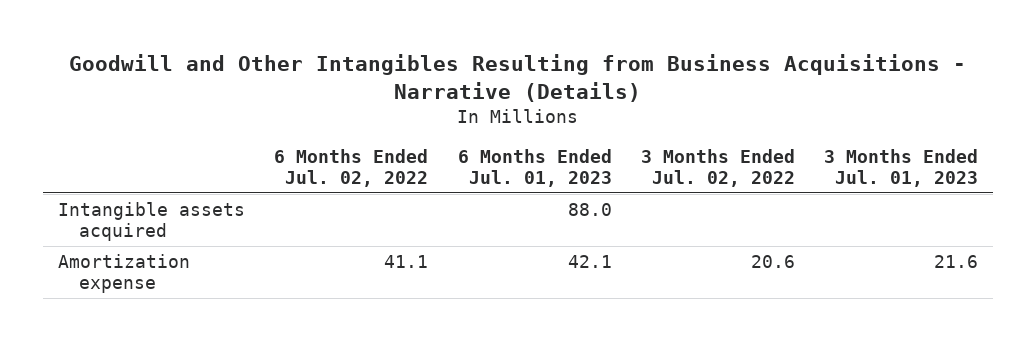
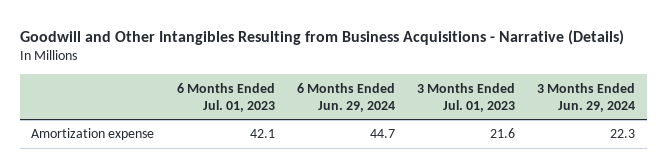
[274,148,429,187] 6 Months Ended Jul. 02, 2022 -> none
[640,148,795,187] 3 Months Ended Jul. 02, 2022 -> none
none -> [296,82,395,112] 6 Months Ended Jun. 29, 2024
none -> [537,82,636,112] 3 Months Ended Jun. 29, 2024
[57,201,245,242] Intangible assets acquired -> none

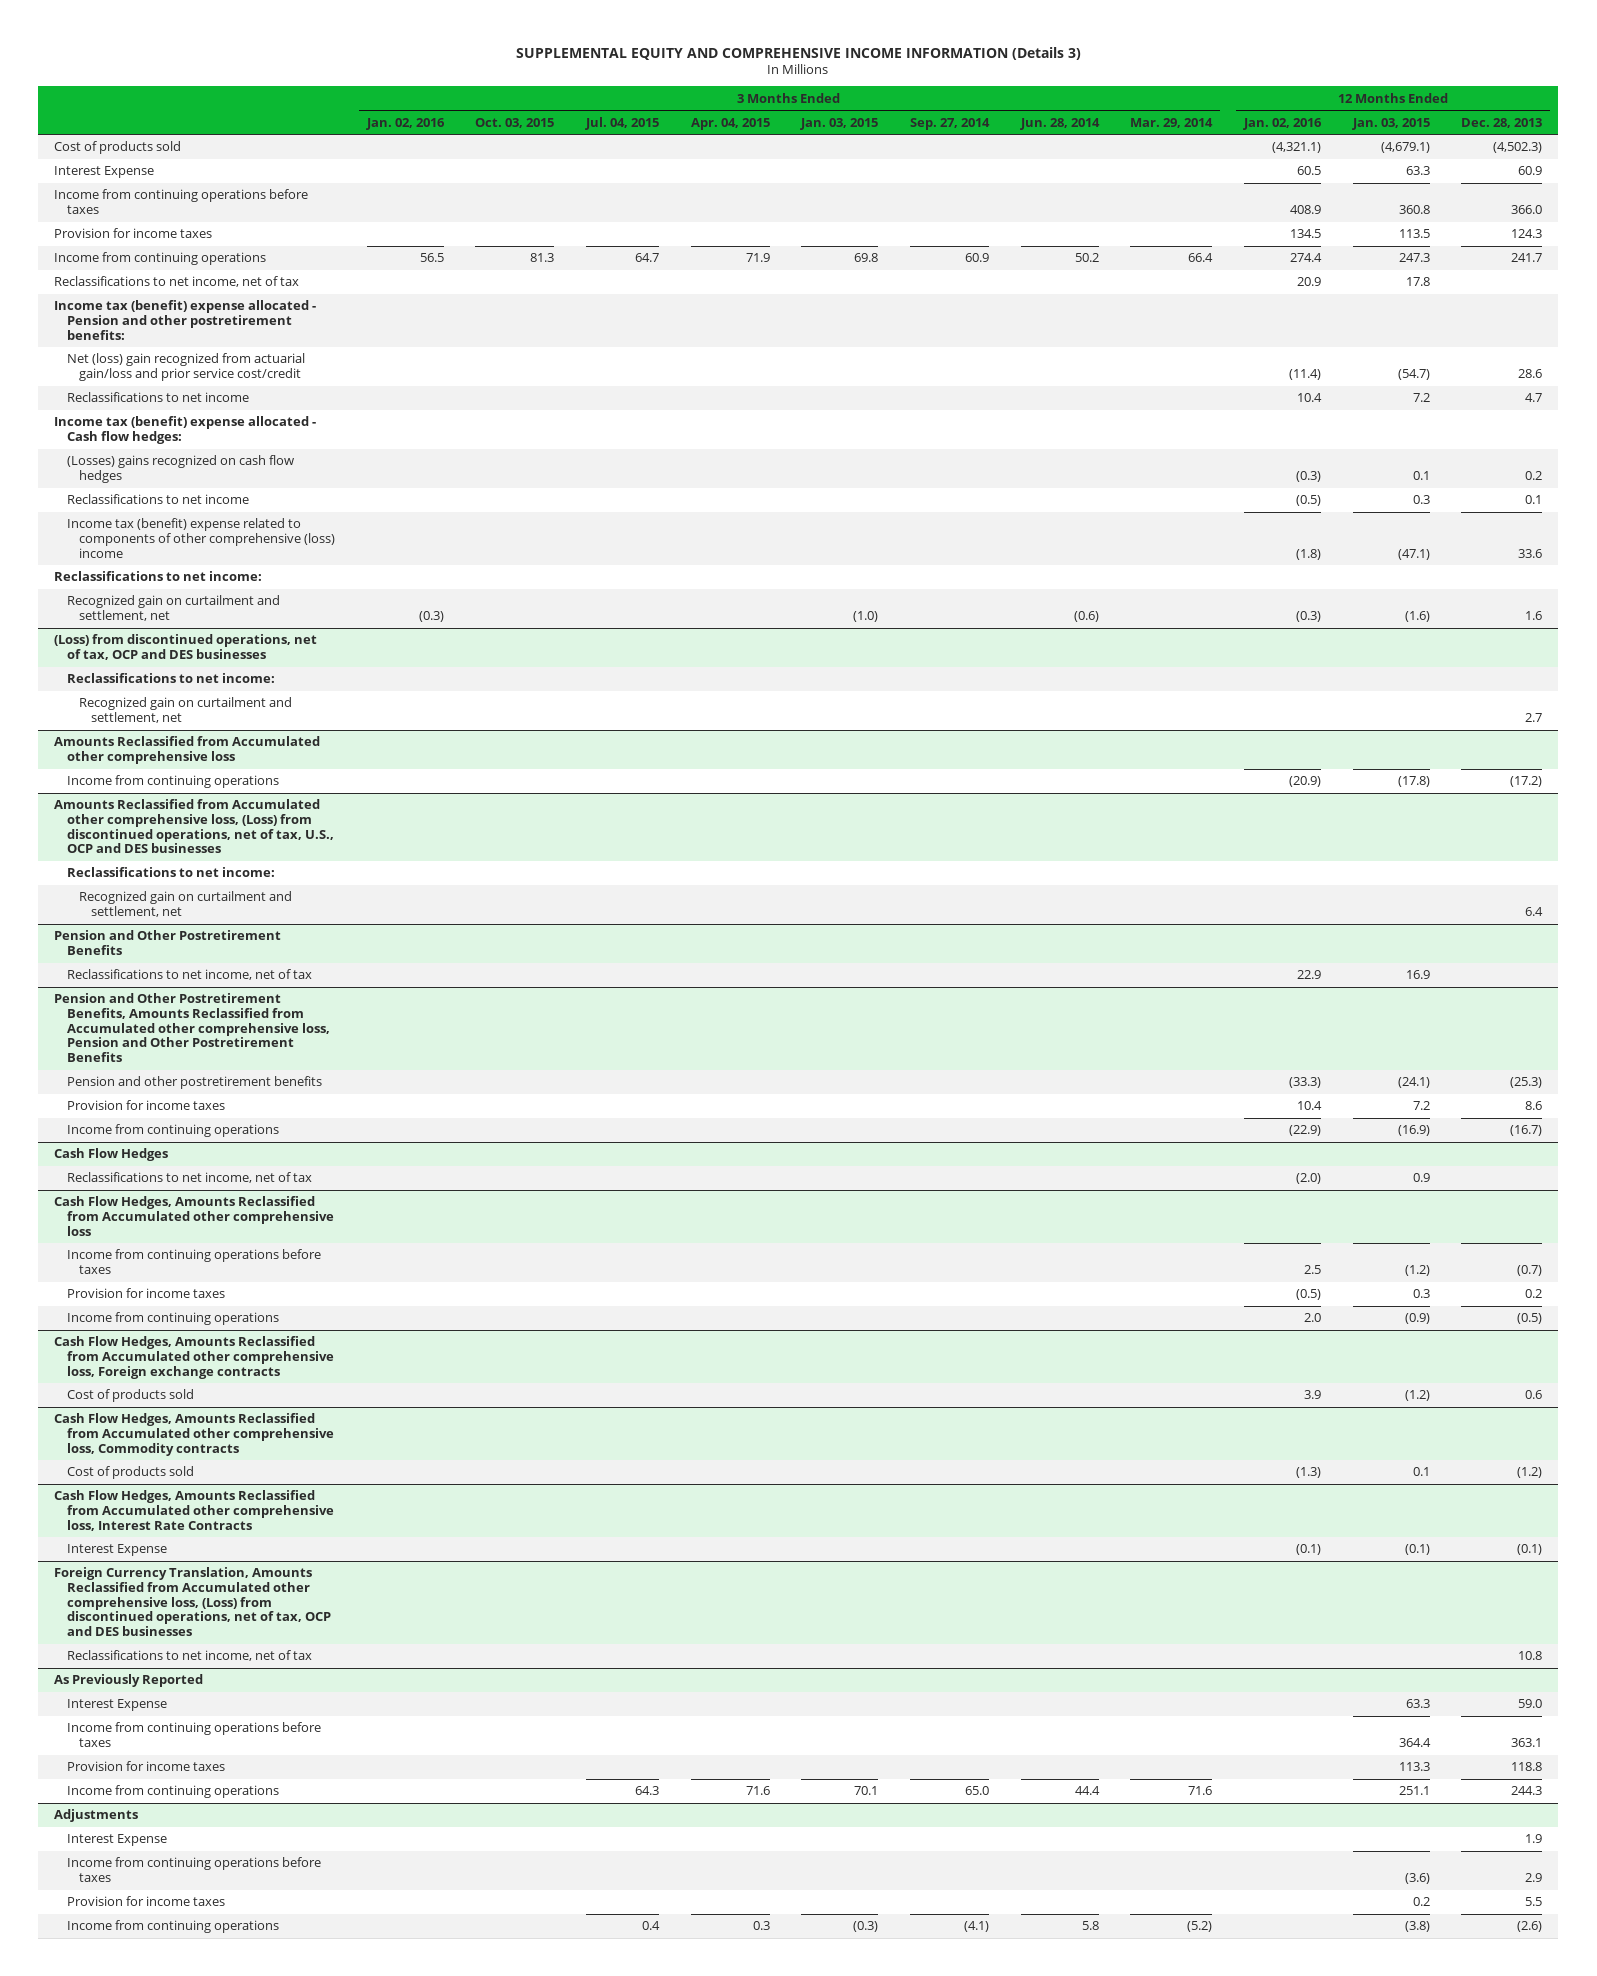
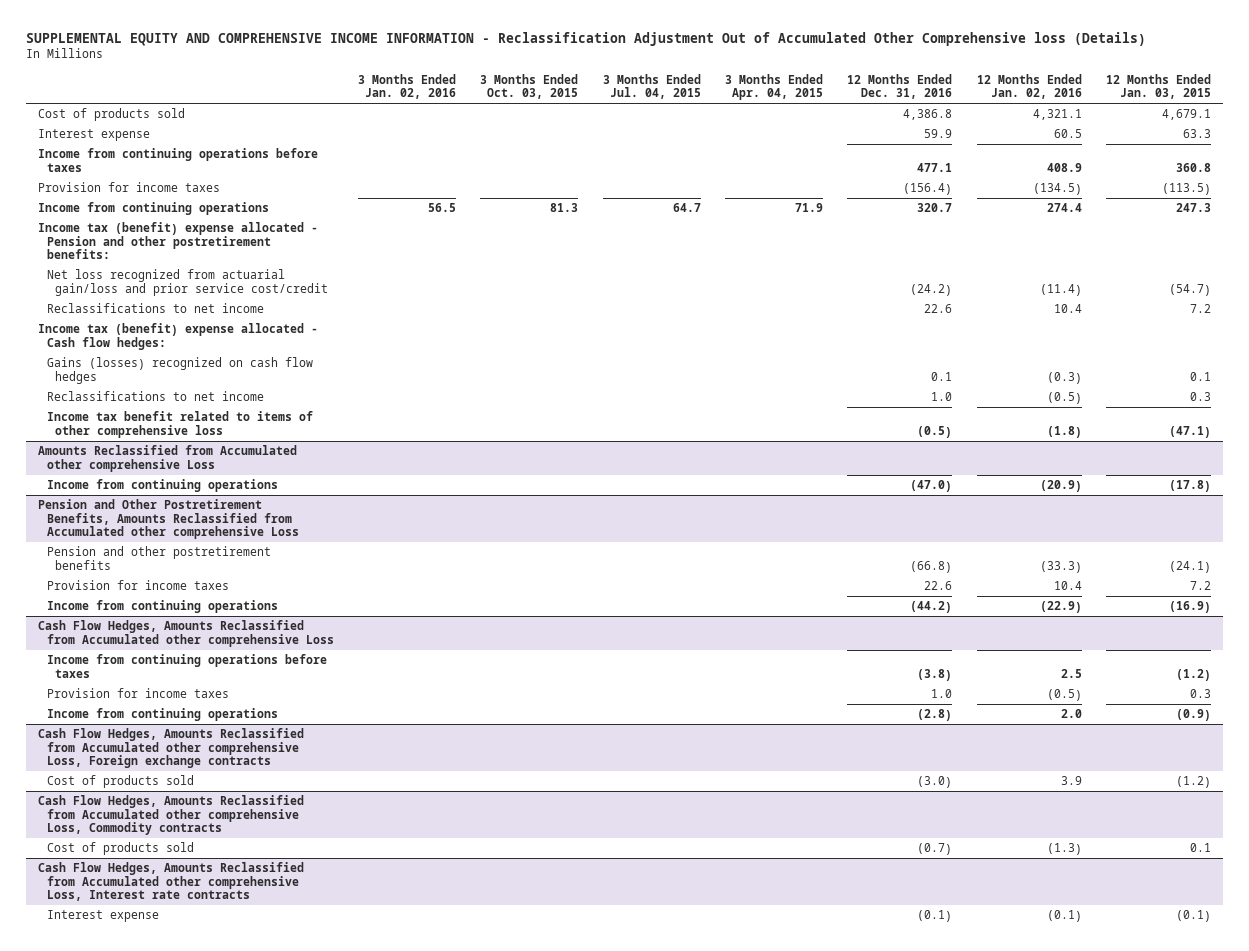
[516,46,1082,60] SUPPLEMENTAL EQUITY AND COMPREHENSIVE INCOME INFORMATION (Details 3) -> [25,32,1146,47] SUPPLEMENTAL EQUITY AND COMPREHENSIVE INCOME INFORMATION - Reclassification Adjustment Out of Accumulated Other Comprehensive loss (Details)
[800,117,879,130] Jan. 03, 2015 -> none
[909,117,990,130] Sep. 27, 2014 -> none
[1019,117,1100,130] Jun. 28, 2014 -> none
[1130,117,1214,128] Mar. 29, 2014 -> none
[1461,117,1543,128] Dec. 28, 2013 -> none
none -> [847,73,953,100] 12 Months Ended Dec. 31, 2016
[1271,142,1321,154] (4,321.1) -> [1032,109,1082,121] 4,321.1
[1380,142,1430,154] (4,679.1) -> [1162,109,1212,121] 4,679.1
[54,166,155,179] Interest Expense -> [37,129,150,142] Interest expense
[1289,229,1321,239] 134.5 -> [1032,183,1082,196] (134.5)
[1398,229,1430,239] 113.5 -> [1162,183,1212,196] (113.5)
[54,276,300,288] Reclassifications to net income, net of tax -> none
[66,353,305,381] Net (loss) gain recognized from actuarial gain/loss and prior service cost/credit -> [46,269,329,296] Net loss recognized from actuarial gain/loss and prior service cost/credit
[66,455,294,483] (Losses) gains recognized on cash flow hedges -> [46,357,313,384] Gains (losses) recognized on cash flow hedges
[54,571,263,582] Reclassifications to net income: -> none
[66,595,280,621] Recognized gain on curtailment and settlement, net -> none
[54,634,318,660] (Loss) from discontinued operations, net of tax, OCP and DES businesses -> none
[66,673,275,684] Reclassifications to net income: -> none
[78,697,292,723] Recognized gain on curtailment and settlement, net -> none
[66,518,335,558] Income tax (benefit) expense related to components of other comprehensive (loss) income -> [46,411,313,438] Income tax benefit related to items of other comprehensive loss
[54,736,321,764] Amounts Reclassified from Accumulated other comprehensive loss -> [37,445,297,472] Amounts Reclassified from Accumulated other comprehensive Loss
[54,799,334,854] Amounts Reclassified from Accumulated other comprehensive loss, (Loss) from discontinued operations, net of tax, U.S., OCP and DES businesses -> none
[66,867,275,878] Reclassifications to net income: -> none
[78,891,292,917] Recognized gain on curtailment and settlement, net -> none
[54,930,282,955] Pension and Other Postretirement Benefits -> none
[66,969,312,981] Reclassifications to net income, net of tax -> none
[54,993,330,1062] Pension and Other Postretirement Benefits, Amounts Reclassified from Accumulated other comprehensive loss, Pension and Other Postretirement Benefits -> [37,499,299,540] Pension and Other Postretirement Benefits, Amounts Reclassified from Accumulated other comprehensive Loss
[54,1148,169,1162] Cash Flow Hedges -> none
[66,1172,312,1184] Reclassifications to net income, net of tax -> none
[54,1196,334,1236] Cash Flow Hedges, Amounts Reclassified from Accumulated other comprehensive loss -> [37,620,334,647] Cash Flow Hedges, Amounts Reclassified from Accumulated other comprehensive Loss
[54,1336,334,1379] Cash Flow Hedges, Amounts Reclassified from Accumulated other comprehensive loss, Foreign exchange contracts -> [37,728,304,769] Cash Flow Hedges, Amounts Reclassified from Accumulated other comprehensive Loss, Foreign exchange contracts
[54,1413,334,1456] Cash Flow Hedges, Amounts Reclassified from Accumulated other comprehensive loss, Commodity contracts -> [37,795,304,836] Cash Flow Hedges, Amounts Reclassified from Accumulated other comprehensive Loss, Commodity contracts
[54,1567,331,1636] Foreign Currency Translation, Amounts Reclassified from Accumulated other comprehensive loss, (Loss) from discontinued operations, net of tax, OCP and DES businesses -> none
[66,1650,312,1662] Reclassifications to net income, net of tax -> none
[54,1674,204,1688] As Previously Reported -> none
[66,1699,167,1712] Interest Expense -> none
[66,1722,321,1747] Income from continuing operations before taxes -> none
[66,1761,225,1772] Provision for income taxes -> none
[66,1785,279,1799] Income from continuing operations -> none
[54,1809,139,1823] Adjustments -> none
[66,1834,167,1847] Interest Expense -> none
[66,1857,321,1882] Income from continuing operations before taxes -> none
[66,1896,225,1907] Provision for income taxes -> none
[66,1920,279,1934] Income from continuing operations -> none
[54,1490,334,1531] Cash Flow Hedges, Amounts Reclassified from Accumulated other comprehensive loss, Interest Rate Contracts -> [37,862,304,902] Cash Flow Hedges, Amounts Reclassified from Accumulated other comprehensive Loss, Interest rate contracts
[66,1544,167,1557] Interest Expense -> [46,910,159,923] Interest expense

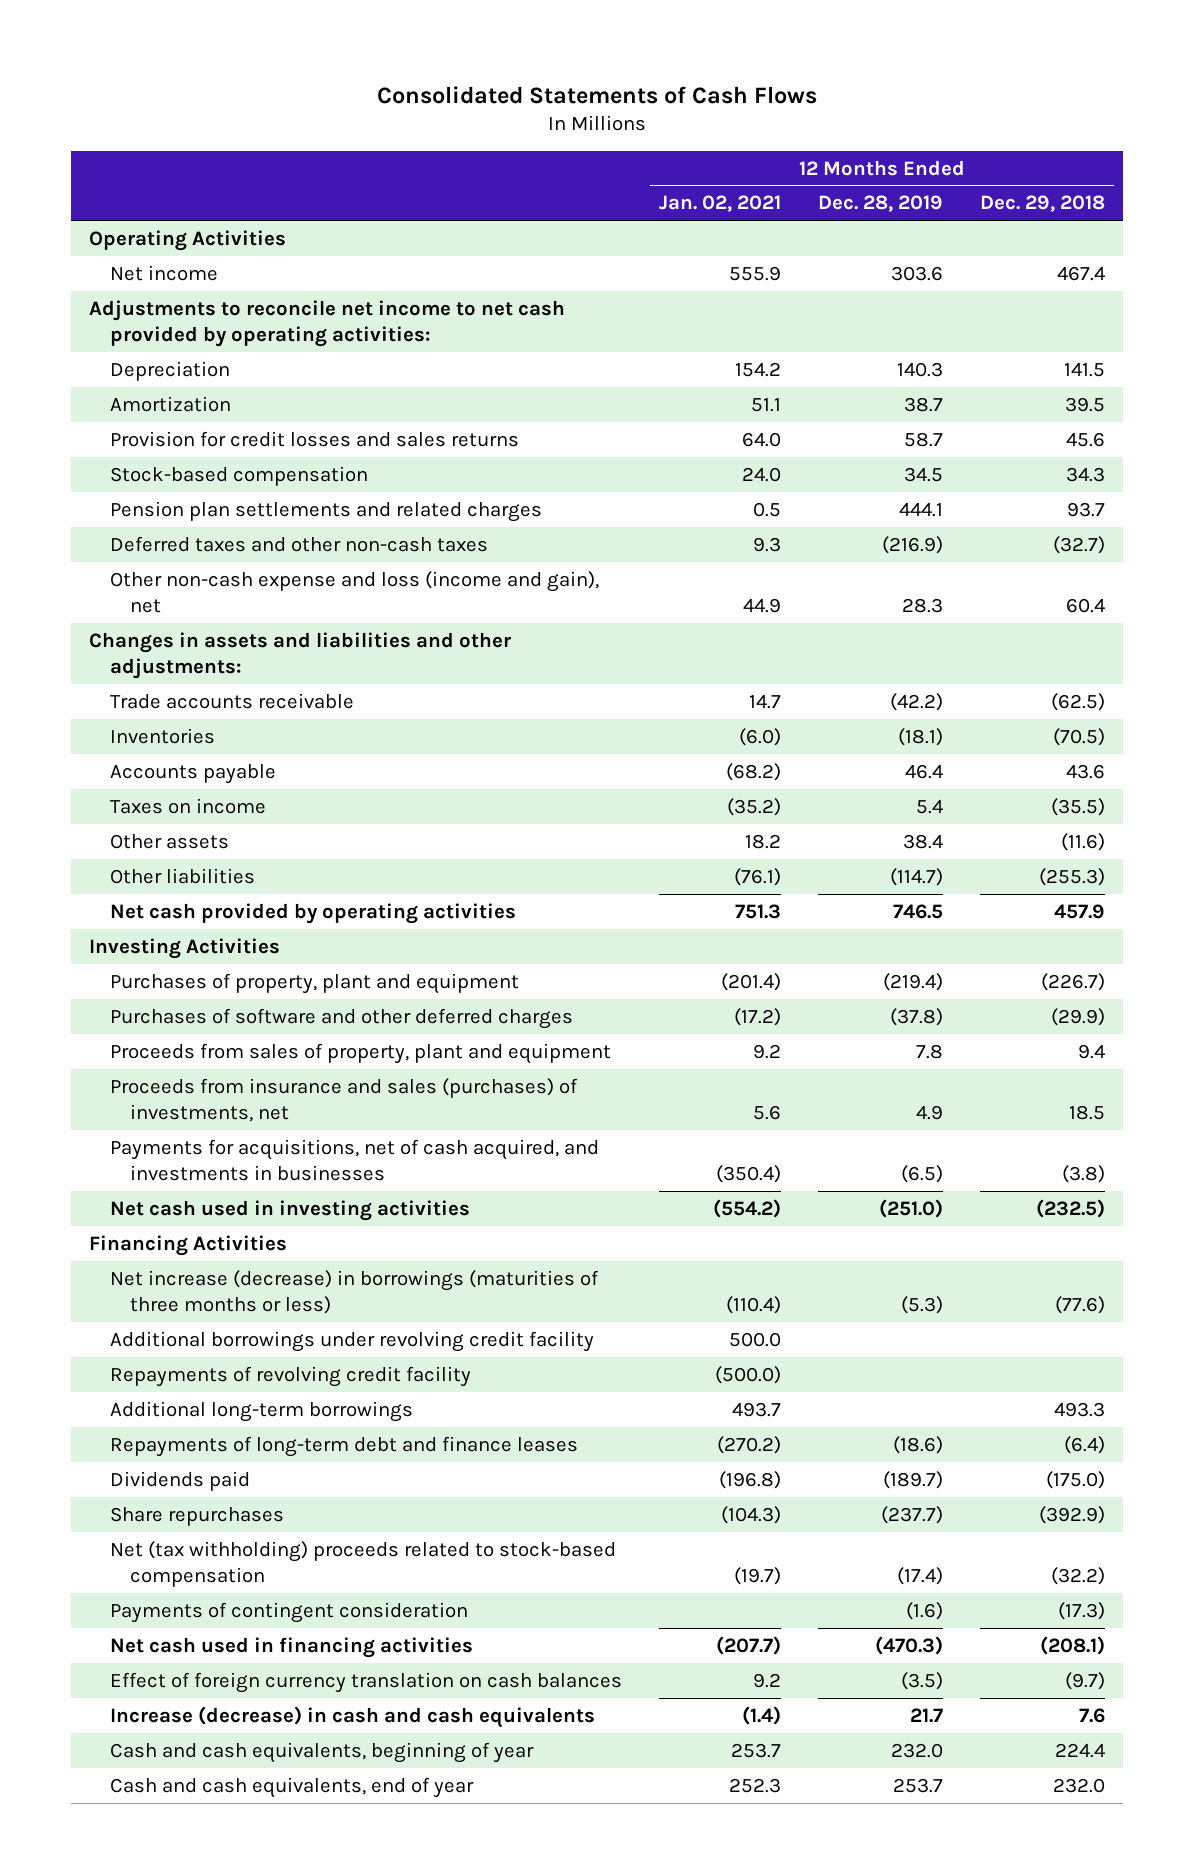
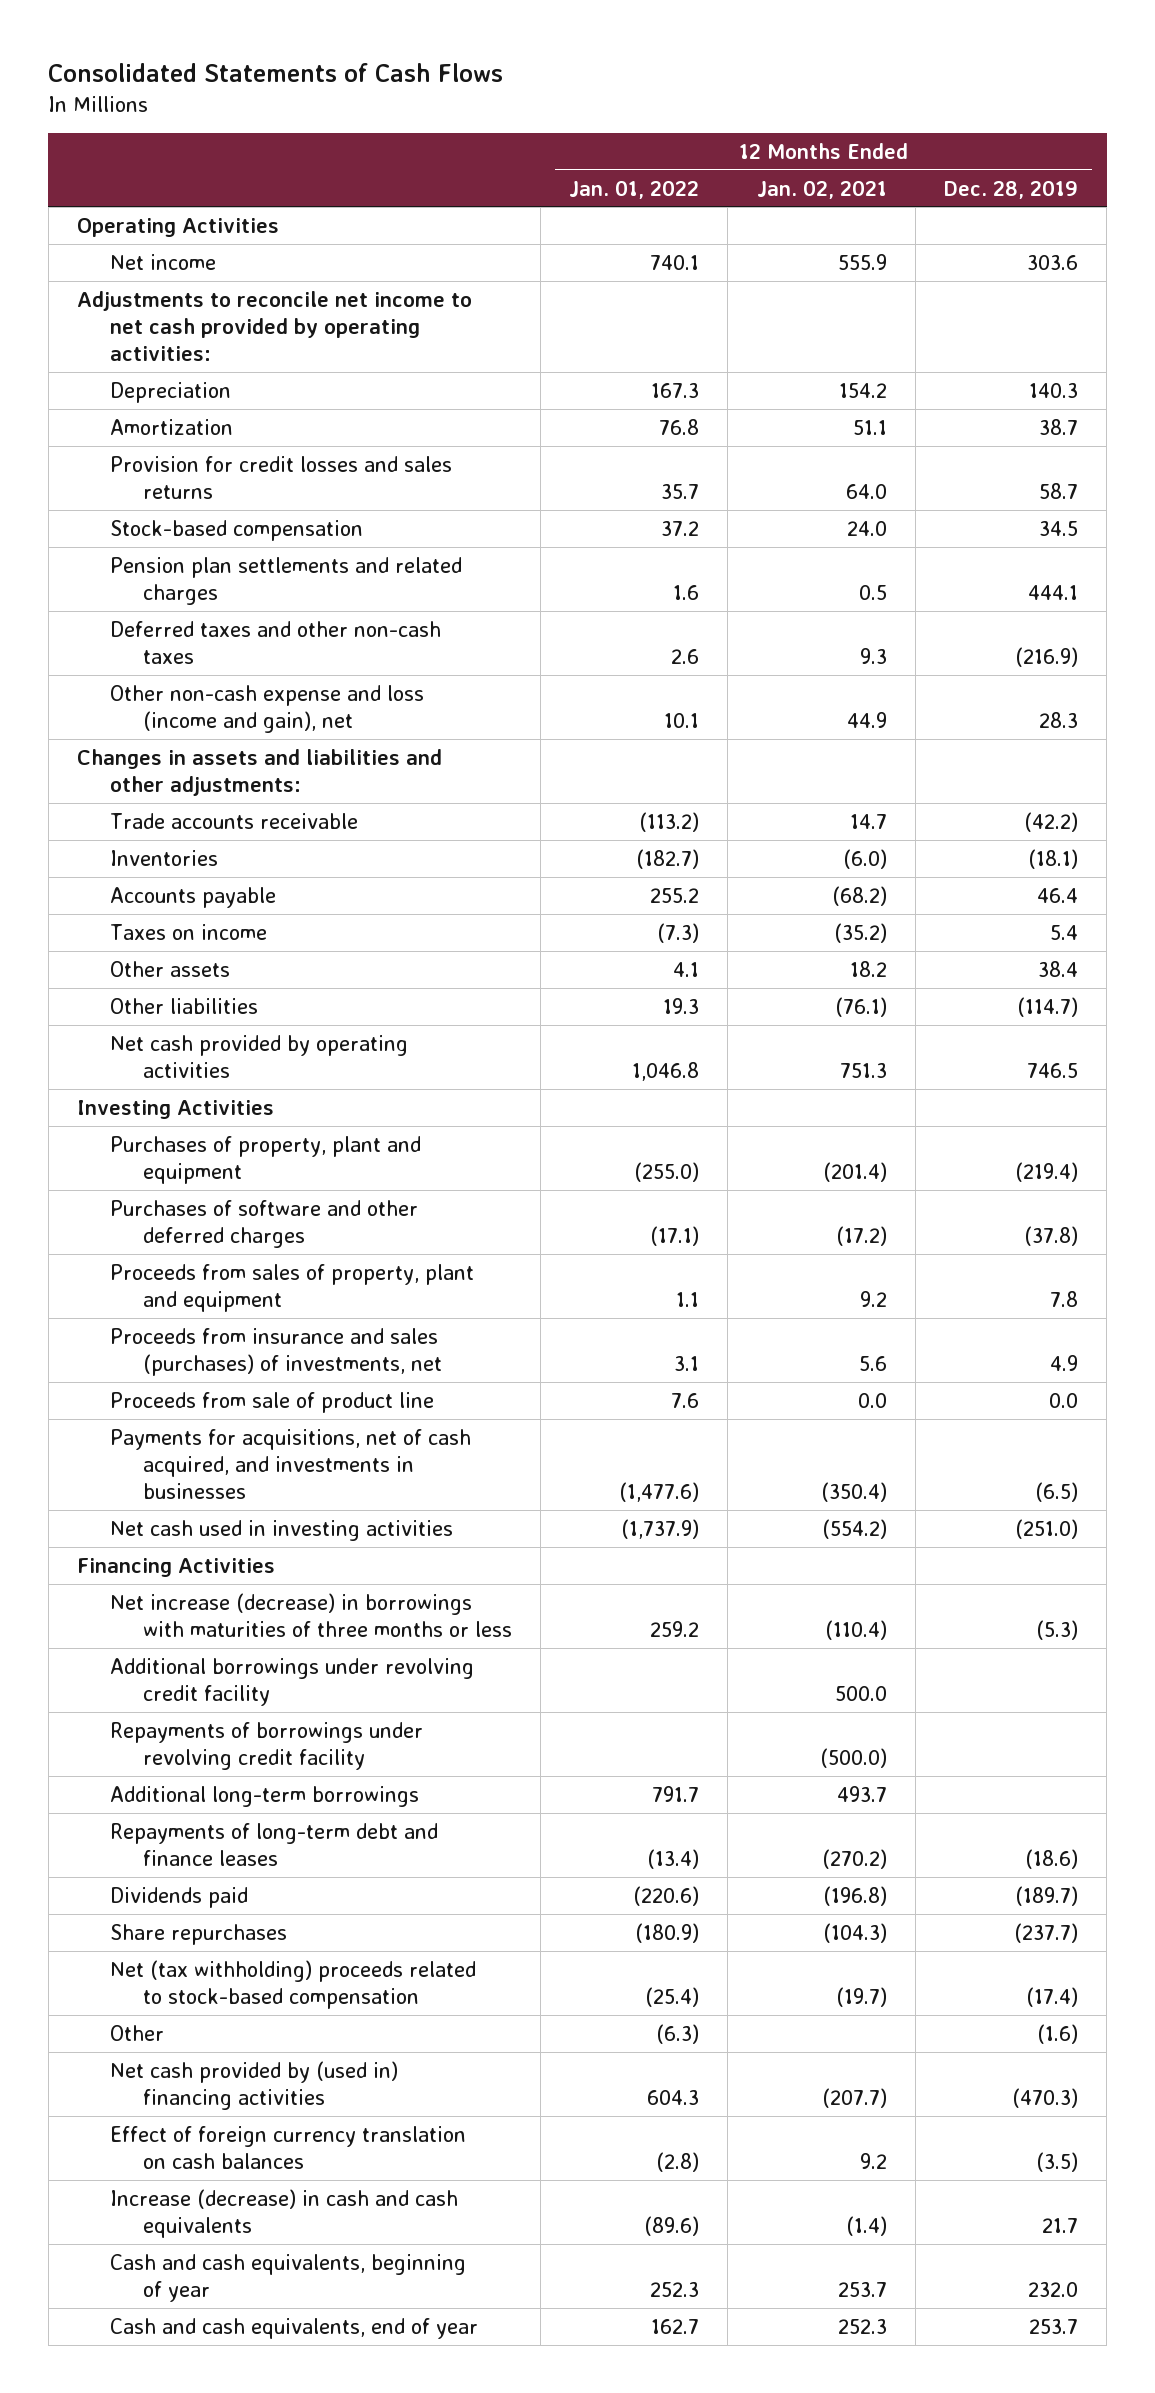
[979,195,1105,213] Dec. 29, 2018 -> none
none -> [569,179,700,199] Jan. 01, 2022
none -> [109,1391,434,1413] Proceeds from sale of product line
[109,1269,599,1315] Net increase (decrease) in borrowings (maturities of three months or less) -> [109,1592,512,1637] Net increase (decrease) in borrowings with maturities of three months or less
[109,1365,471,1387] Repayments of revolving credit facility -> [109,1721,423,1770] Repayments of borrowings under revolving credit facility
[109,1601,468,1623] Payments of contingent consideration -> none
none -> [109,2024,164,2041] Other
[109,1636,473,1658] Net cash used in financing activities -> [109,2060,398,2110] Net cash provided by (used in) financing activities

